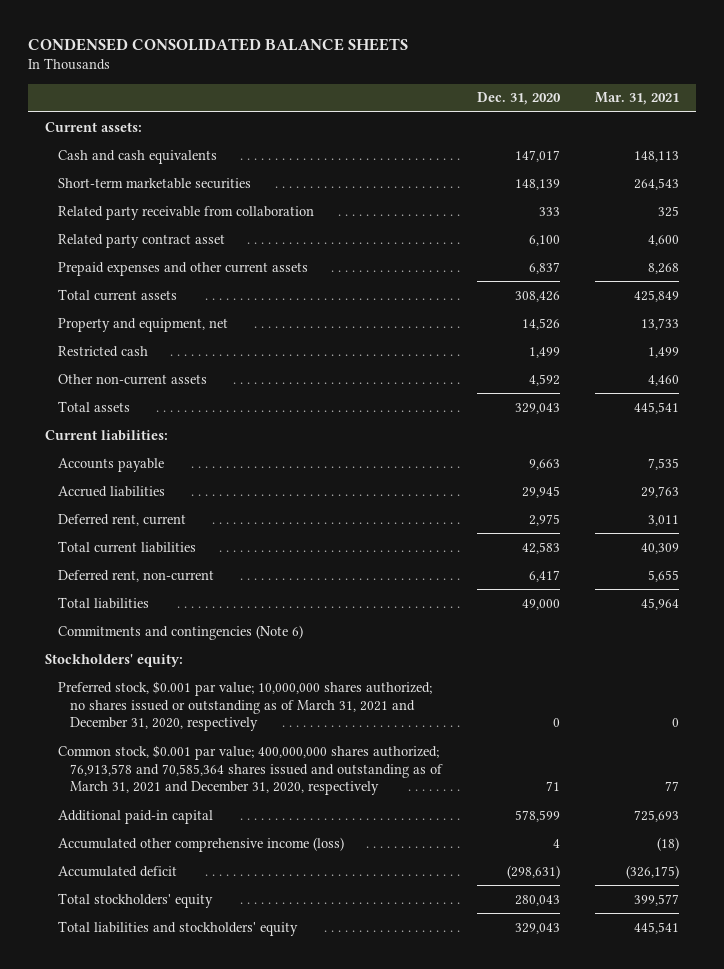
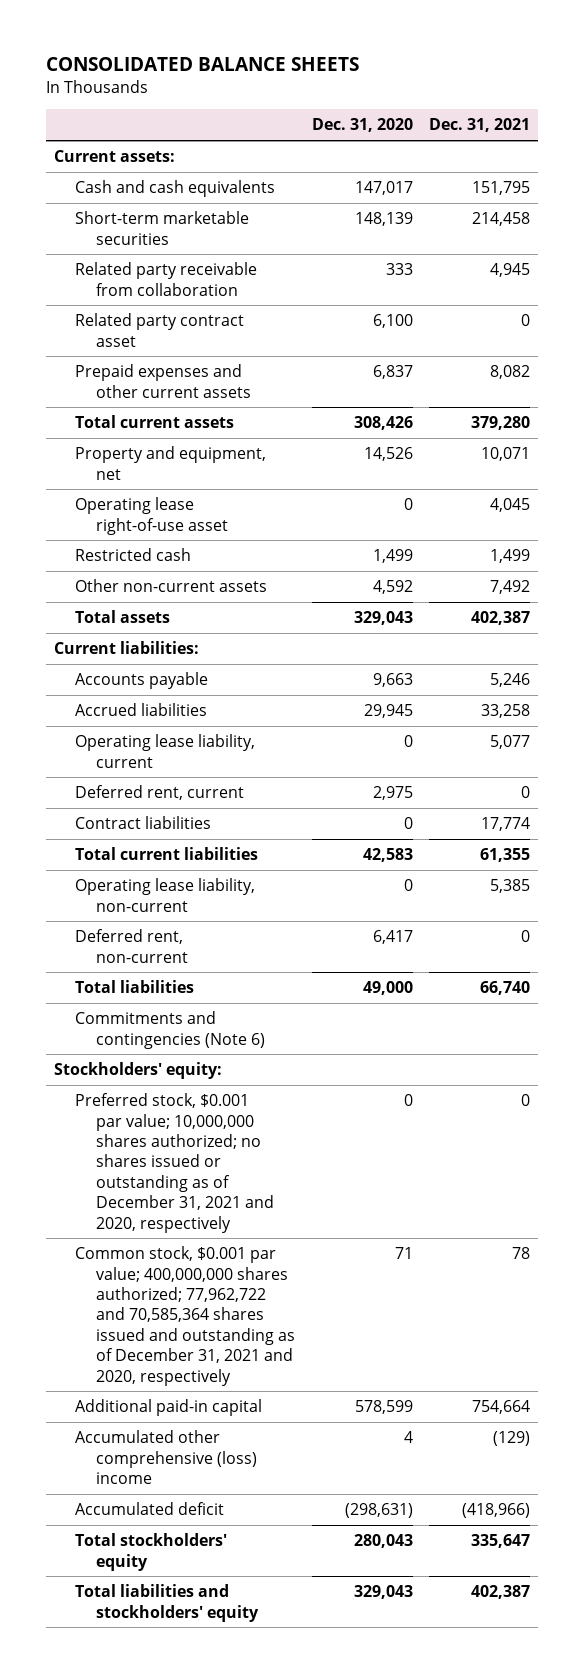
[27,37,408,51] CONDENSED CONSOLIDATED BALANCE SHEETS -> [46,57,360,72] CONSOLIDATED BALANCE SHEETS
[594,92,679,106] Mar. 31, 2021 -> none
none -> [429,118,531,133] Dec. 31, 2021
none -> [75,497,229,535] Operating lease right-of-use asset
none -> [75,734,256,768] Operating lease liability, current
none -> [75,816,212,830] Contract liabilities
none -> [75,878,256,912] Operating lease liability, non-current
[57,680,432,732] Preferred stock, $0.001 par value; 10,000,000 shares authorized; no shares issued or outstanding as of March 31, 2021 and December 31, 2020, respectively -> [75,1093,275,1233] Preferred stock, $0.001 par value; 10,000,000 shares authorized; no shares issued or outstanding as of December 31, 2021 and 2020, respectively
[57,744,444,796] Common stock, $0.001 par value; 400,000,000 shares authorized; 76,913,578 and 70,585,364 shares issued and outstanding as of March 31, 2021 and December 31, 2020, respectively -> [75,1246,296,1386] Common stock, $0.001 par value; 400,000,000 shares authorized; 77,962,722 and 70,585,364 shares issued and outstanding as of December 31, 2021 and 2020, respectively
[57,836,344,852] Accumulated other comprehensive income (loss) -> [75,1430,258,1485] Accumulated other comprehensive (loss) income

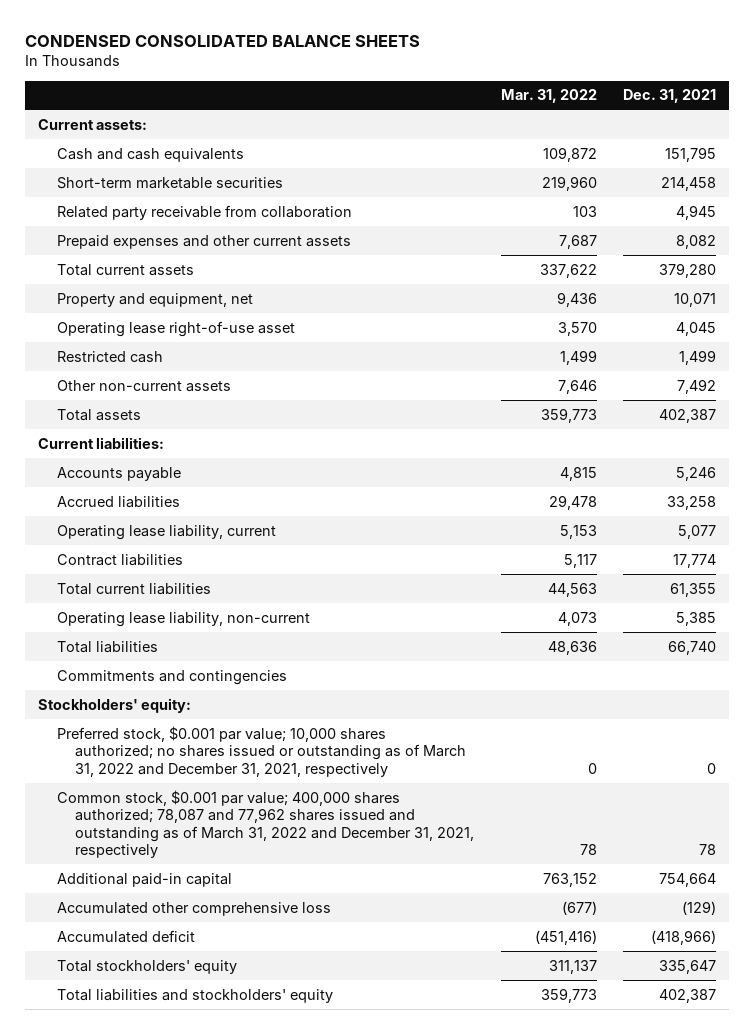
[46,57,360,72] CONSOLIDATED BALANCE SHEETS -> [24,34,420,47] CONDENSED CONSOLIDATED BALANCE SHEETS
[311,118,413,133] Dec. 31, 2020 -> none
none -> [500,89,597,104] Mar. 31, 2022
[75,313,245,347] Related party contract asset -> none
[75,785,245,801] Deferred rent, current -> none
[75,929,189,963] Deferred rent, non-current -> none
[75,1011,266,1049] Commitments and contingencies (Note 6) -> [56,669,287,685] Commitments and contingencies
[75,1093,275,1233] Preferred stock, $0.001 par value; 10,000,000 shares authorized; no shares issued or outstanding as of December 31, 2021 and 2020, respectively -> [56,725,467,777] Preferred stock, $0.001 par value; 10,000 shares authorized; no shares issued or outstanding as of March 31, 2022 and December 31, 2021, respectively
[75,1246,296,1386] Common stock, $0.001 par value; 400,000,000 shares authorized; 77,962,722 and 70,585,364 shares issued and outstanding as of December 31, 2021 and 2020, respectively -> [56,789,475,859] Common stock, $0.001 par value; 400,000 shares authorized; 78,087 and 77,962 shares issued and outstanding as of March 31, 2022 and December 31, 2021, respectively
[75,1430,258,1485] Accumulated other comprehensive (loss) income -> [56,901,331,916] Accumulated other comprehensive loss

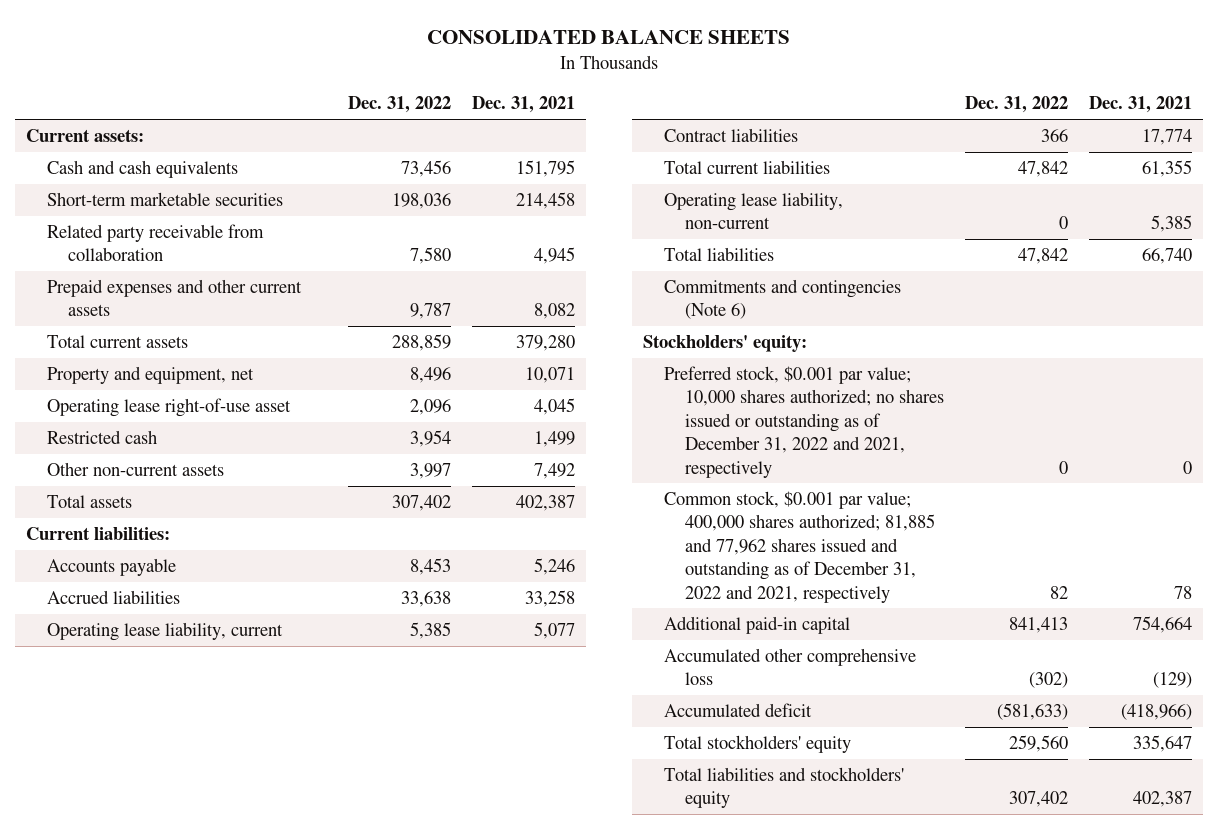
[24,34,420,47] CONDENSED CONSOLIDATED BALANCE SHEETS -> [427,29,791,44] CONSOLIDATED BALANCE SHEETS
[500,89,597,104] Mar. 31, 2022 -> none
none -> [348,96,452,114] Dec. 31, 2022
[56,669,287,685] Commitments and contingencies -> [663,279,901,320] Commitments and contingencies (Note 6)
[56,725,467,777] Preferred stock, $0.001 par value; 10,000 shares authorized; no shares issued or outstanding as of March 31, 2022 and December 31, 2021, respectively -> [663,366,944,478] Preferred stock, $0.001 par value; 10,000 shares authorized; no shares issued or outstanding as of December 31, 2022 and 2021, respectively
[56,789,475,859] Common stock, $0.001 par value; 400,000 shares authorized; 78,087 and 77,962 shares issued and outstanding as of March 31, 2022 and December 31, 2021, respectively -> [663,491,935,603] Common stock, $0.001 par value; 400,000 shares authorized; 81,885 and 77,962 shares issued and outstanding as of December 31, 2022 and 2021, respectively

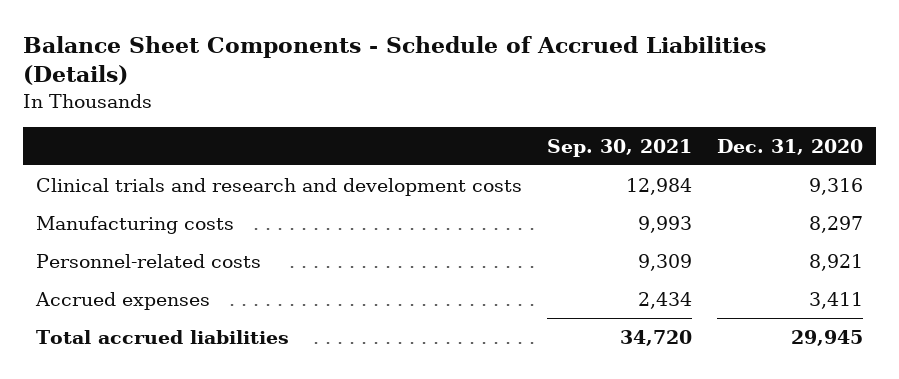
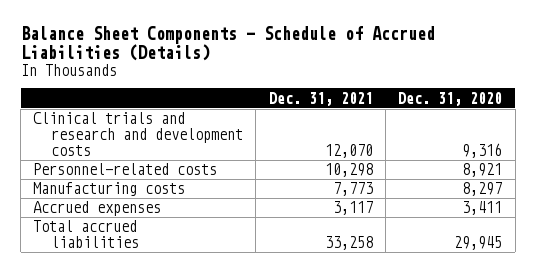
[547,138,693,157] Sep. 30, 2021 -> none
none -> [268,91,373,106] Dec. 31, 2021
[35,215,234,234] Manufacturing costs -> [33,182,186,197] Manufacturing costs

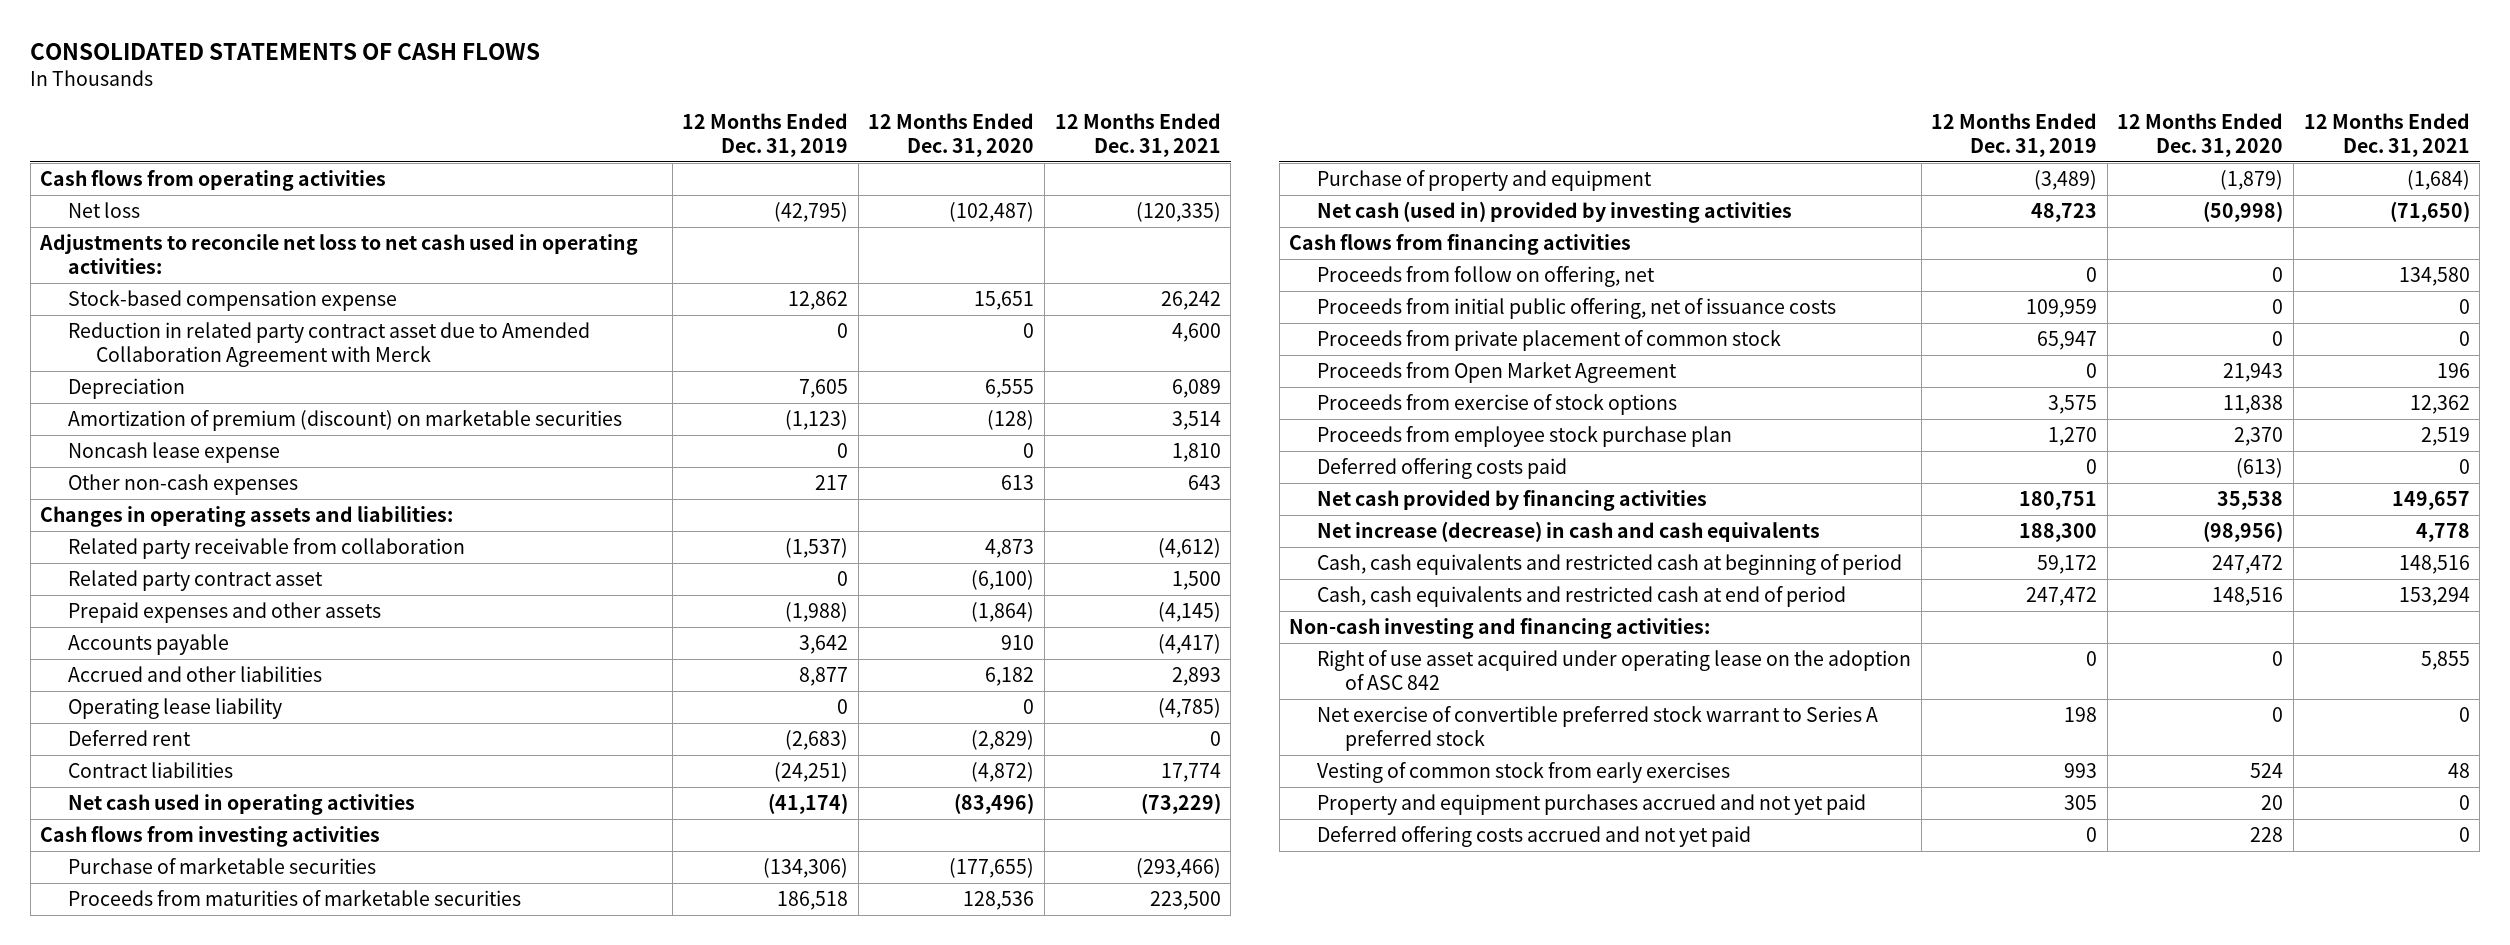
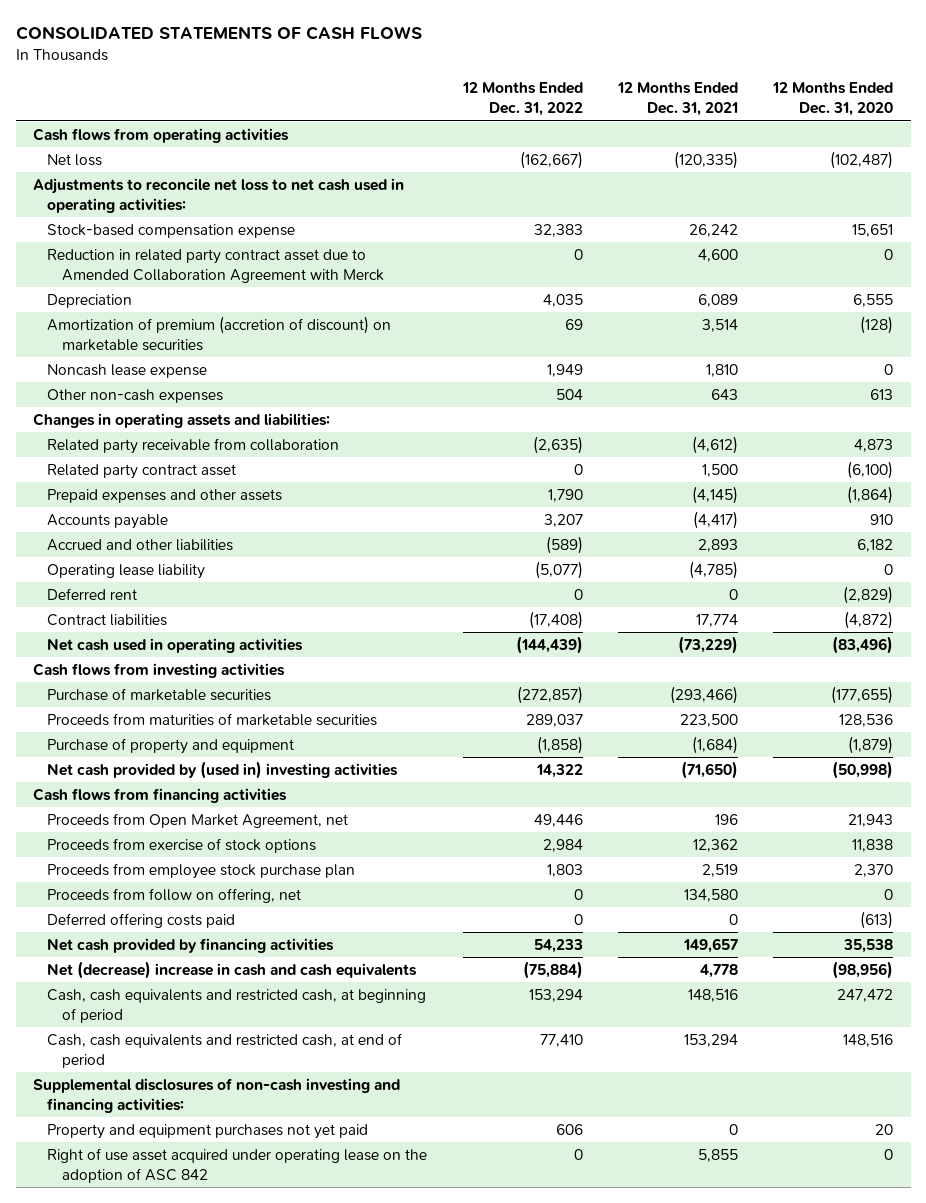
[682,112,849,157] 12 Months Ended Dec. 31, 2019 -> none
none -> [461,82,583,117] 12 Months Ended Dec. 31, 2022
[68,410,623,432] Amortization of premium (discount) on marketable securities -> [47,315,392,351] Amortization of premium (accretion of discount) on marketable securities
[1317,201,1793,224] Net cash (used in) provided by investing activities -> [47,760,399,779] Net cash provided by (used in) investing activities
[1317,298,1837,320] Proceeds from initial public offering, net of issuance costs -> none
[1317,330,1782,352] Proceeds from private placement of common stock -> none
[1317,362,1678,384] Proceeds from Open Market Agreement -> [47,812,349,828] Proceeds from Open Market Agreement, net
[1317,266,1656,288] Proceeds from follow on offering, net -> [47,887,302,903] Proceeds from follow on offering, net
[1317,521,1821,543] Net increase (decrease) in cash and cash equivalents -> [47,960,418,979] Net (decrease) increase in cash and cash equivalents
[1317,554,1903,576] Cash, cash equivalents and restricted cash at beginning of period -> [47,988,427,1023] Cash, cash equivalents and restricted cash, at beginning of period
[1317,586,1847,608] Cash, cash equivalents and restricted cash at end of period -> [47,1032,403,1068] Cash, cash equivalents and restricted cash, at end of period
[1289,618,1711,640] Non-cash investing and financing activities: -> [33,1077,401,1113] Supplemental disclosures of non-cash investing and financing activities:
none -> [47,1123,369,1139] Property and equipment purchases not yet paid
[1317,706,1879,751] Net exercise of convertible preferred stock warrant to Series A preferred stock -> none
[1317,762,1731,784] Vesting of common stock from early exercises -> none
[1317,794,1867,816] Property and equipment purchases accrued and not yet paid -> none
[1317,826,1752,848] Deferred offering costs accrued and not yet paid -> none

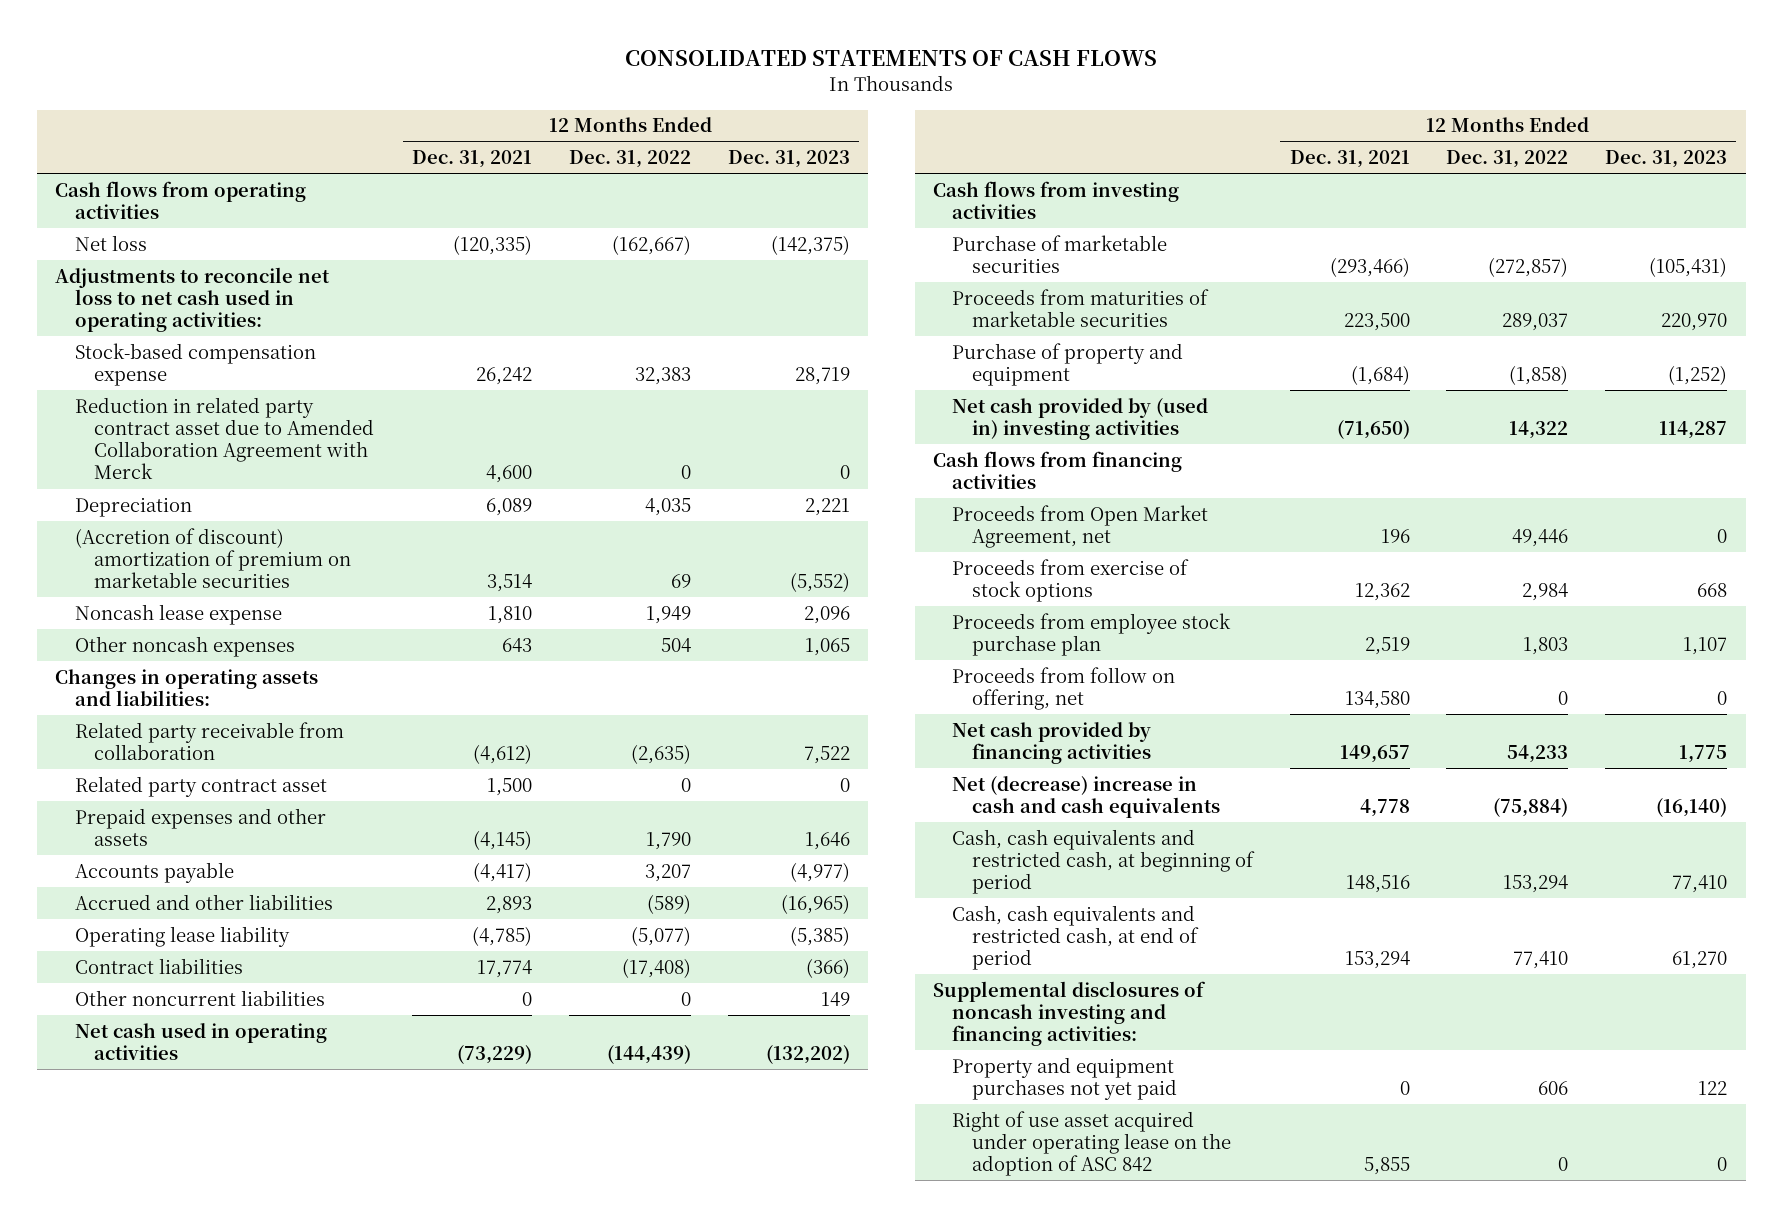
[772,82,894,117] 12 Months Ended Dec. 31, 2020 -> none
none -> [727,150,850,169] Dec. 31, 2023
[47,315,392,351] Amortization of premium (accretion of discount) on marketable securities -> [74,527,352,589] (Accretion of discount) amortization of premium on marketable securities
[47,388,224,403] Other non-cash expenses -> [74,635,295,657] Other noncash expenses
[47,587,138,600] Deferred rent -> none
none -> [74,989,325,1006] Other noncurrent liabilities
[47,912,236,928] Deferred offering costs paid -> none
[33,1077,401,1113] Supplemental disclosures of non-cash investing and financing activities: -> [932,980,1206,1047] Supplemental disclosures of noncash investing and financing activities:

